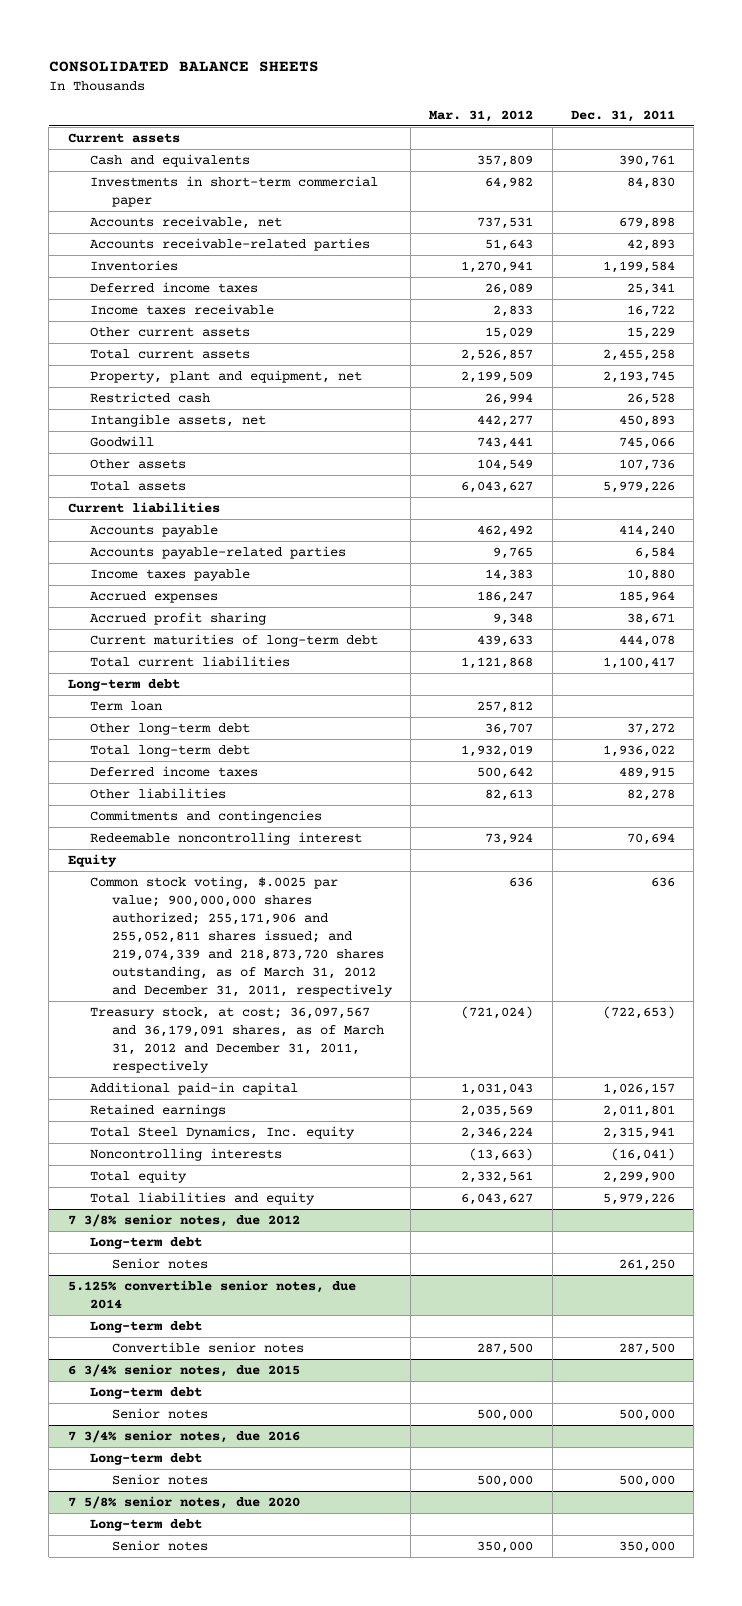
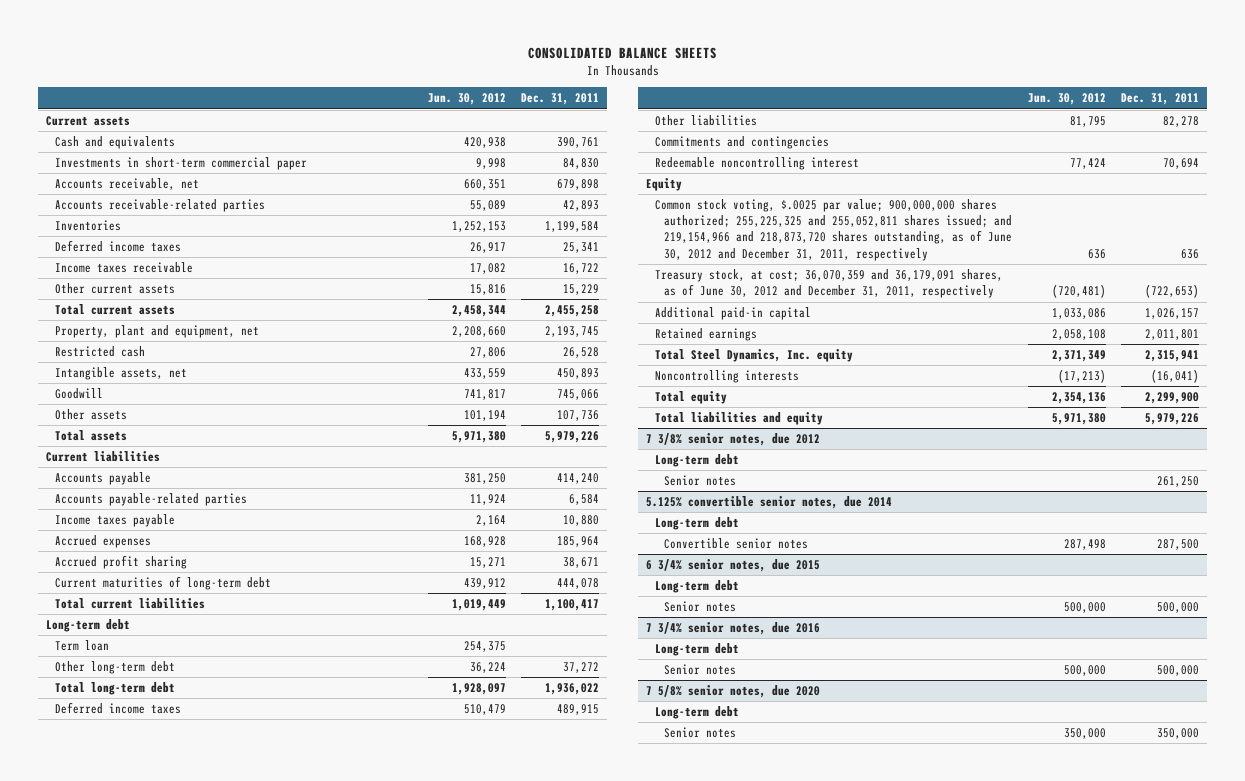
[429,109,534,122] Mar. 31, 2012 -> none
none -> [427,93,506,106] Jun. 30, 2012
[89,875,393,998] Common stock voting, $.0025 par value; 900,000,000 shares authorized; 255,171,906 and 255,052,811 shares issued; and 219,074,339 and 218,873,720 shares outstanding, as of March 31, 2012 and December 31, 2011, respectively -> [655,199,1013,261] Common stock voting, $.0025 par value; 900,000,000 shares authorized; 255,225,325 and 255,052,811 shares issued; and 219,154,966 and 218,873,720 shares outstanding, as of June 30, 2012 and December 31, 2011, respectively
[89,1006,384,1074] Treasury stock, at cost; 36,097,567 and 36,179,091 shares, as of March 31, 2012 and December 31, 2011, respectively -> [655,269,1004,299] Treasury stock, at cost; 36,070,359 and 36,179,091 shares, as of June 30, 2012 and December 31, 2011, respectively

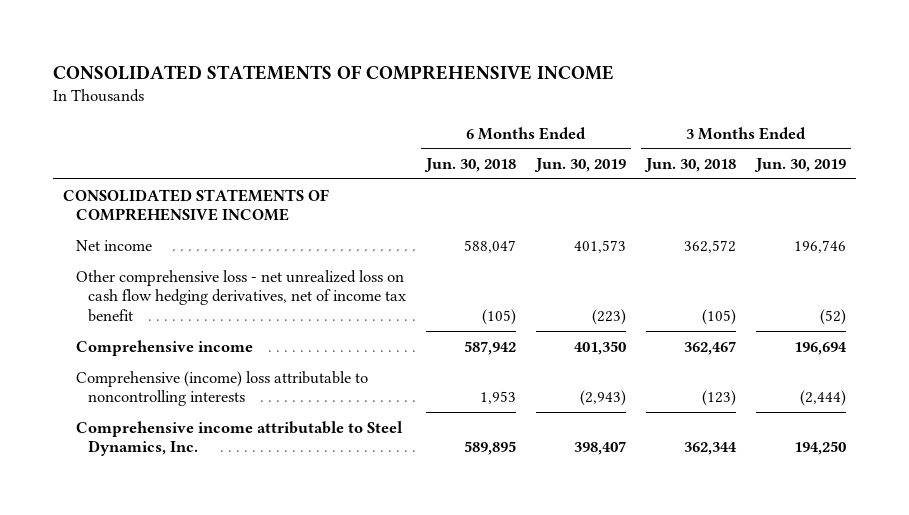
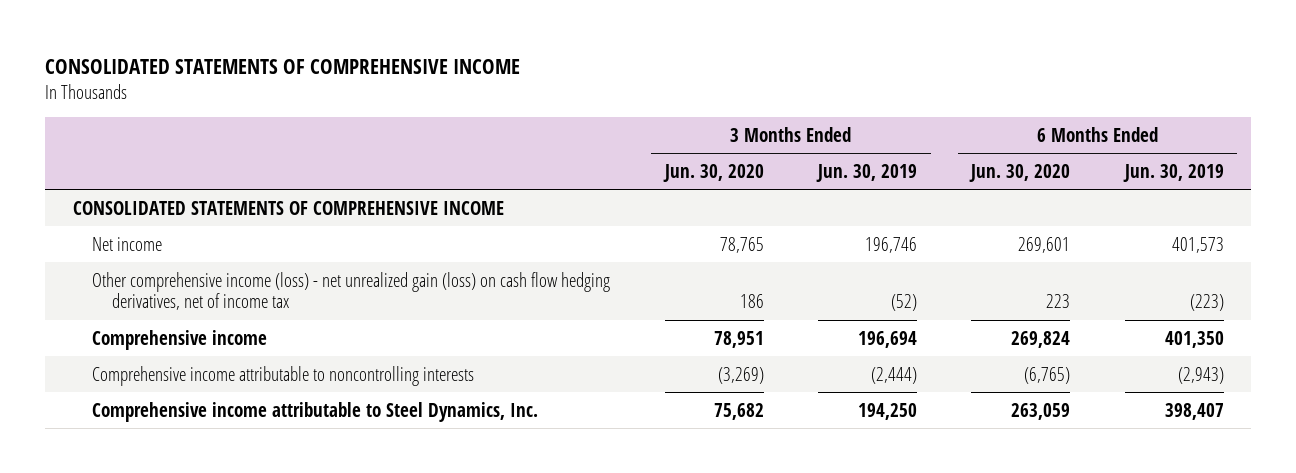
[423,158,516,173] Jun. 30, 2018 -> none
[643,158,736,173] Jun. 30, 2018 -> none
none -> [662,163,764,182] Jun. 30, 2020
none -> [969,163,1071,182] Jun. 30, 2020
[75,269,407,322] Other comprehensive loss - net unrealized loss on cash flow hedging derivatives, net of income tax benefit -> [92,271,611,311] Other comprehensive income (loss) - net unrealized gain (loss) on cash flow hedging derivatives, net of income tax
[75,370,368,407] Comprehensive (income) loss attributable to noncontrolling interests -> [92,365,475,386] Comprehensive income attributable to noncontrolling interests

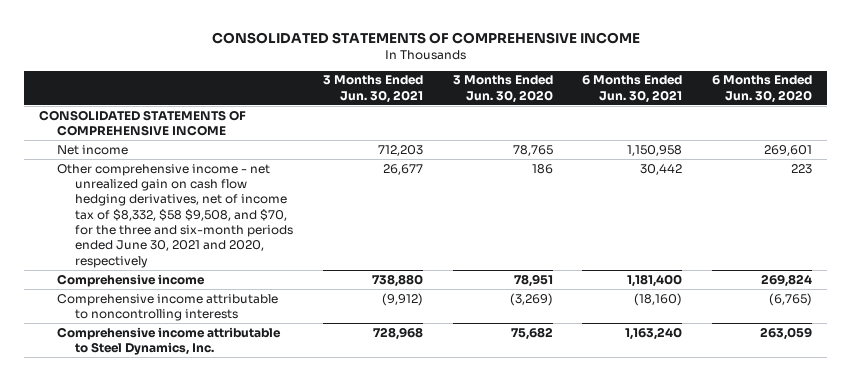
[816,163,918,182] Jun. 30, 2019 -> none
[1122,163,1224,182] Jun. 30, 2019 -> none
none -> [322,75,423,103] 3 Months Ended Jun. 30, 2021
none -> [582,75,683,103] 6 Months Ended Jun. 30, 2021
[92,271,611,311] Other comprehensive income (loss) - net unrealized gain (loss) on cash flow hedging derivatives, net of income tax -> [57,163,294,268] Other comprehensive income - net unrealized gain on cash flow hedging derivatives, net of income tax of $8,332, $58 $9,508, and $70, for the three and six-month periods ended June 30, 2021 and 2020, respectively

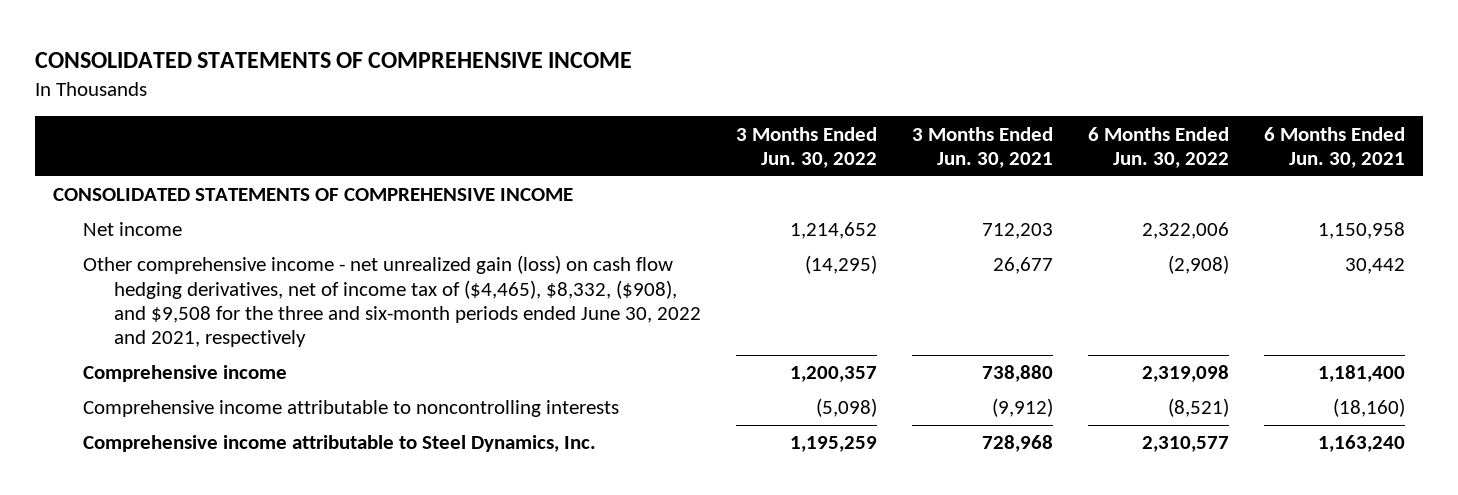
[452,75,553,103] 3 Months Ended Jun. 30, 2020 -> none
[711,75,812,103] 6 Months Ended Jun. 30, 2020 -> none
none -> [735,126,877,168] 3 Months Ended Jun. 30, 2022
none -> [1088,126,1230,168] 6 Months Ended Jun. 30, 2022
[57,163,294,268] Other comprehensive income - net unrealized gain on cash flow hedging derivatives, net of income tax of $8,332, $58 $9,508, and $70, for the three and six-month periods ended June 30, 2021 and 2020, respectively -> [83,255,701,348] Other comprehensive income - net unrealized gain (loss) on cash flow hedging derivatives, net of income tax of ($4,465), $8,332, ($908), and $9,508 for the three and six-month periods ended June 30, 2022 and 2021, respectively

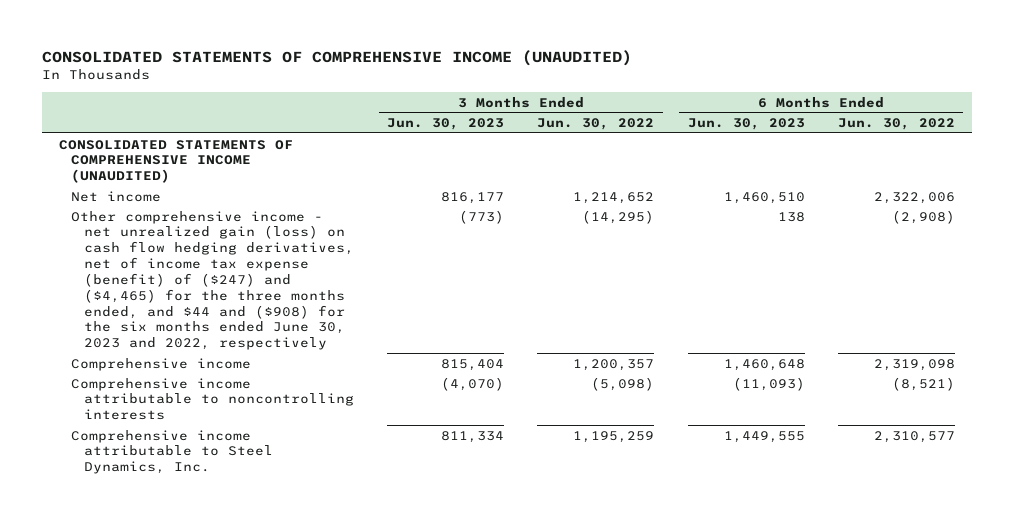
[35,51,633,68] CONSOLIDATED STATEMENTS OF COMPREHENSIVE INCOME -> [42,50,633,67] CONSOLIDATED STATEMENTS OF COMPREHENSIVE INCOME (UNAUDITED)
[911,126,1053,168] 3 Months Ended Jun. 30, 2021 -> none
[1264,126,1406,168] 6 Months Ended Jun. 30, 2021 -> none
none -> [386,117,504,130] Jun. 30, 2023
none -> [687,117,805,130] Jun. 30, 2023
[52,188,573,202] CONSOLIDATED STATEMENTS OF COMPREHENSIVE INCOME -> [58,139,293,184] CONSOLIDATED STATEMENTS OF COMPREHENSIVE INCOME (UNAUDITED)
[83,255,701,348] Other comprehensive income - net unrealized gain (loss) on cash flow hedging derivatives, net of income tax of ($4,465), $8,332, ($908), and $9,508 for the three and six-month periods ended June 30, 2022 and 2021, respectively -> [71,210,354,351] Other comprehensive income - net unrealized gain (loss) on cash flow hedging derivatives, net of income tax expense (benefit) of ($247) and ($4,465) for the three months ended, and $44 and ($908) for the six months ended June 30, 2023 and 2022, respectively

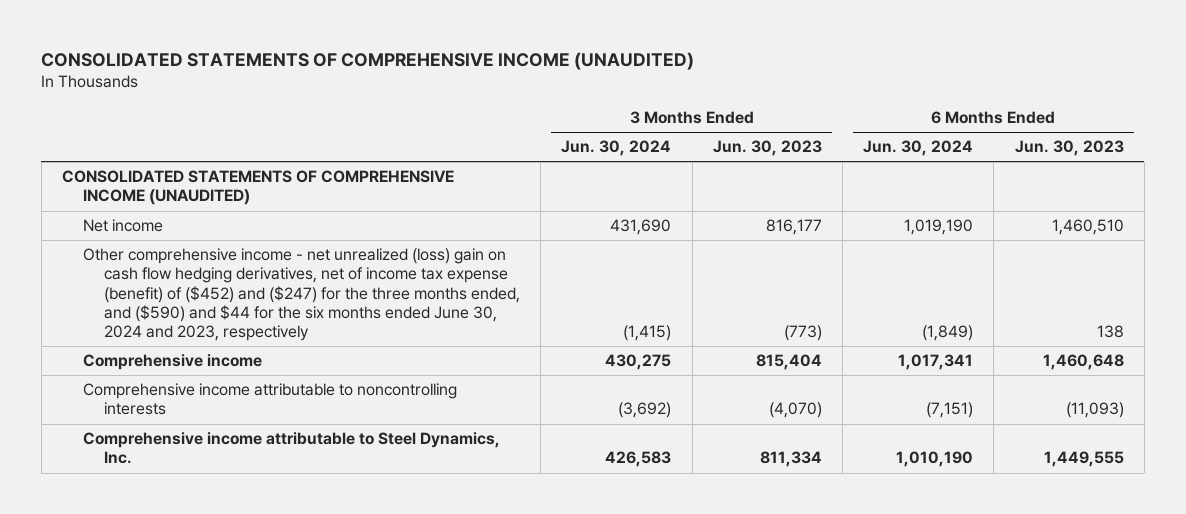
[537,117,655,130] Jun. 30, 2022 -> none
[837,117,955,130] Jun. 30, 2022 -> none
none -> [561,140,672,157] Jun. 30, 2024
none -> [863,140,974,157] Jun. 30, 2024
[71,210,354,351] Other comprehensive income - net unrealized gain (loss) on cash flow hedging derivatives, net of income tax expense (benefit) of ($247) and ($4,465) for the three months ended, and $44 and ($908) for the six months ended June 30, 2023 and 2022, respectively -> [83,248,521,342] Other comprehensive income - net unrealized (loss) gain on cash flow hedging derivatives, net of income tax expense (benefit) of ($452) and ($247) for the three months ended, and ($590) and $44 for the six months ended June 30, 2024 and 2023, respectively

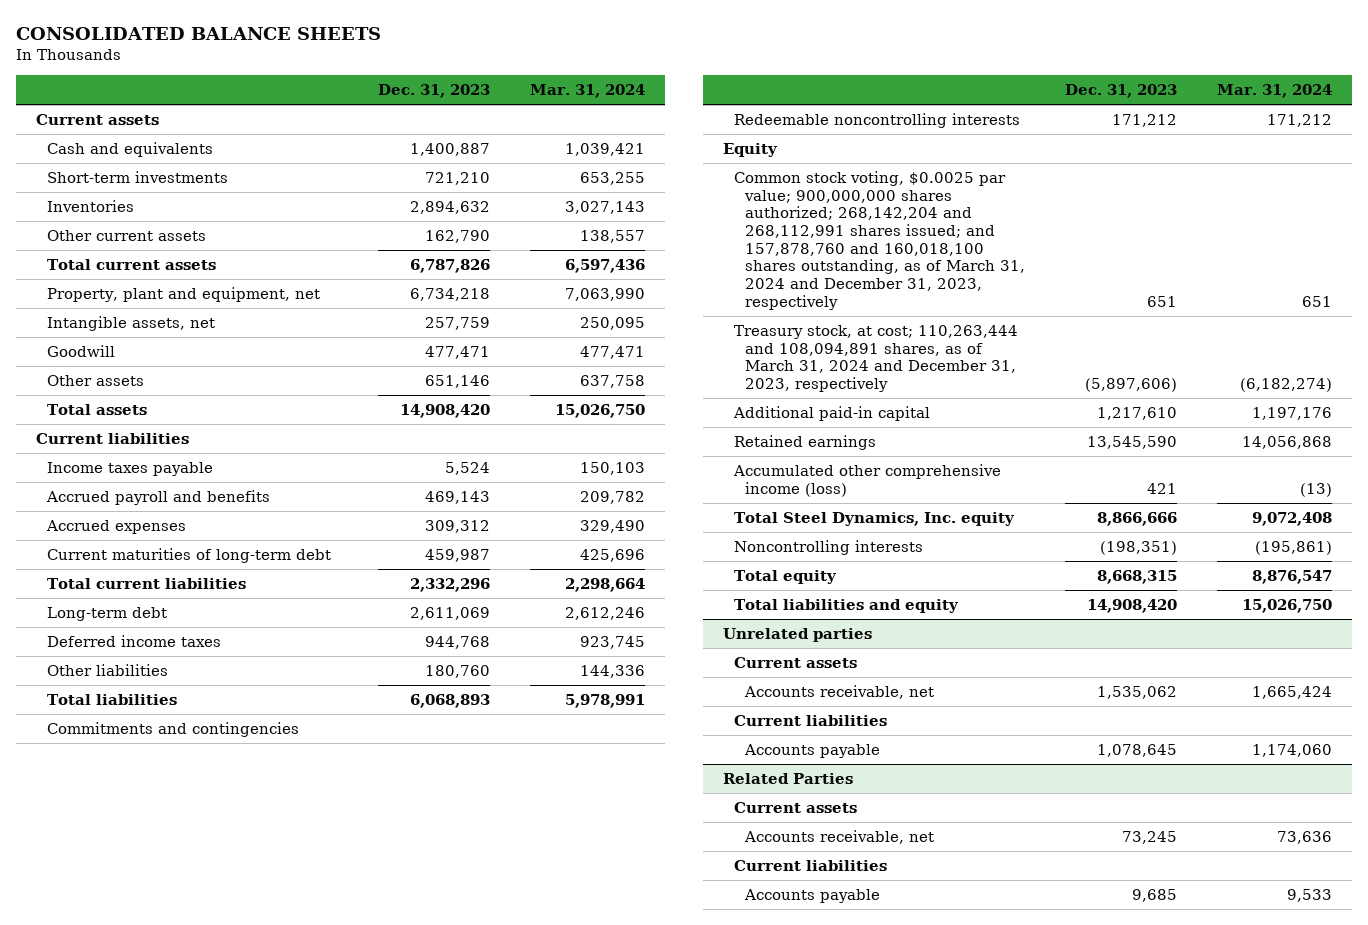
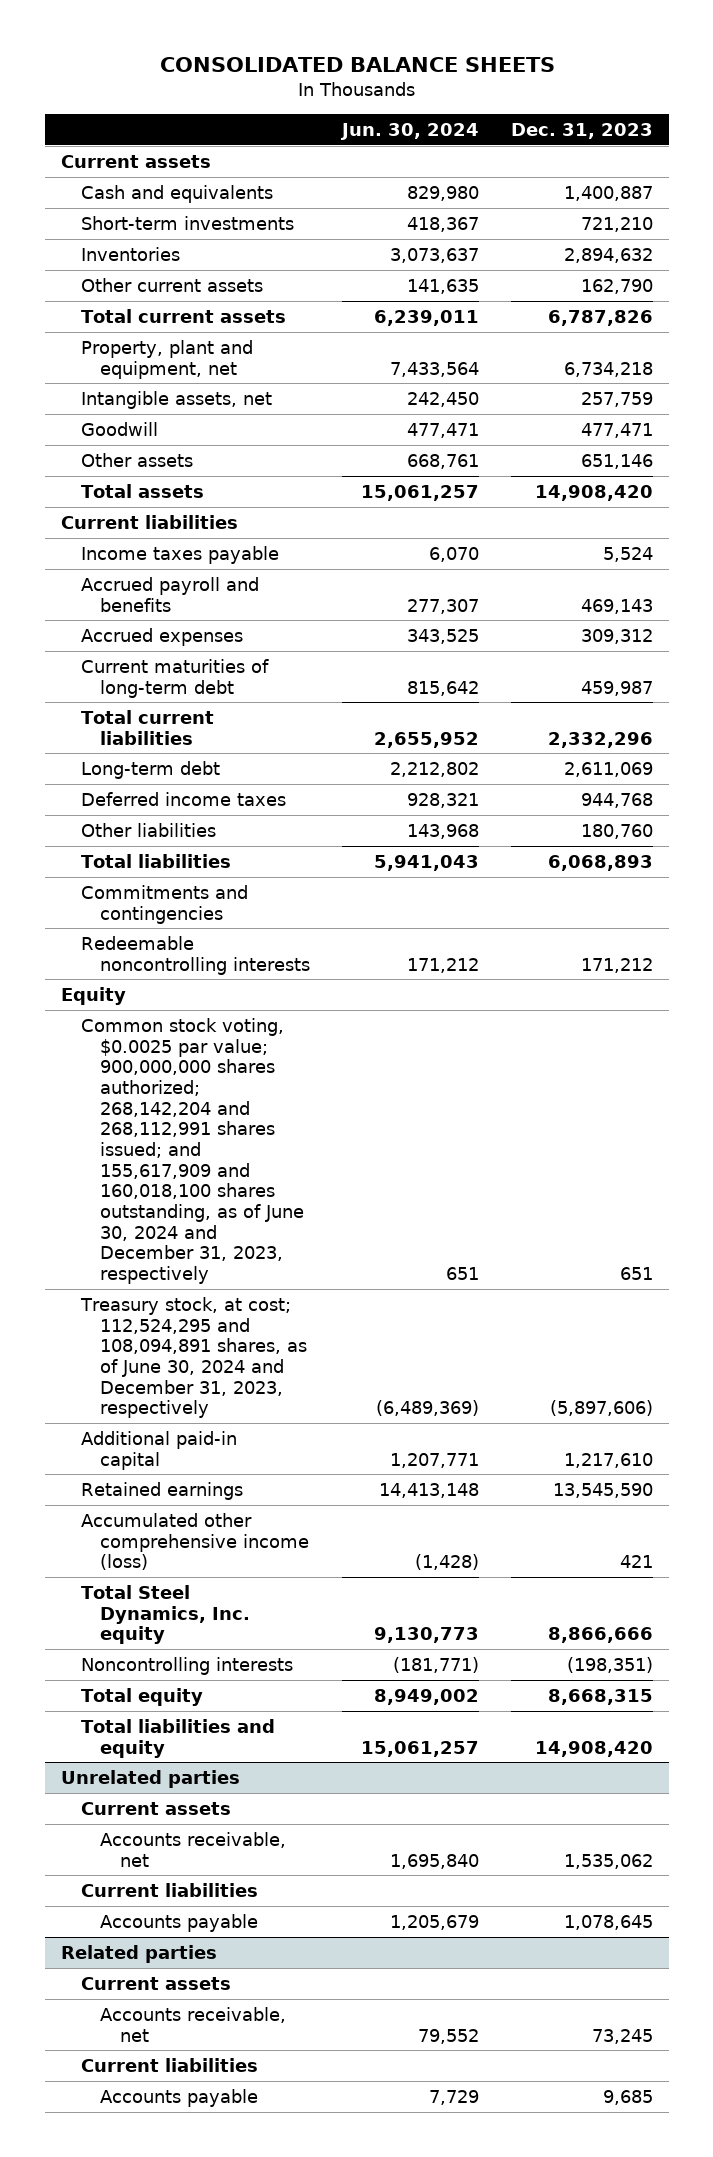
[530,84,646,99] Mar. 31, 2024 -> none
none -> [340,123,480,141] Jun. 30, 2024
[734,171,1026,310] Common stock voting, $0.0025 par value; 900,000,000 shares authorized; 268,142,204 and 268,112,991 shares issued; and 157,878,760 and 160,018,100 shares outstanding, as of March 31, 2024 and December 31, 2023, respectively -> [80,1017,305,1285] Common stock voting, $0.0025 par value; 900,000,000 shares authorized; 268,142,204 and 268,112,991 shares issued; and 155,617,909 and 160,018,100 shares outstanding, as of June 30, 2024 and December 31, 2023, respectively
[734,325,1019,393] Treasury stock, at cost; 110,263,444 and 108,094,891 shares, as of March 31, 2024 and December 31, 2023, respectively -> [79,1296,308,1419] Treasury stock, at cost; 112,524,295 and 108,094,891 shares, as of June 30, 2024 and December 31, 2023, respectively
[722,773,853,785] Related Parties -> [60,1944,217,1963] Related parties

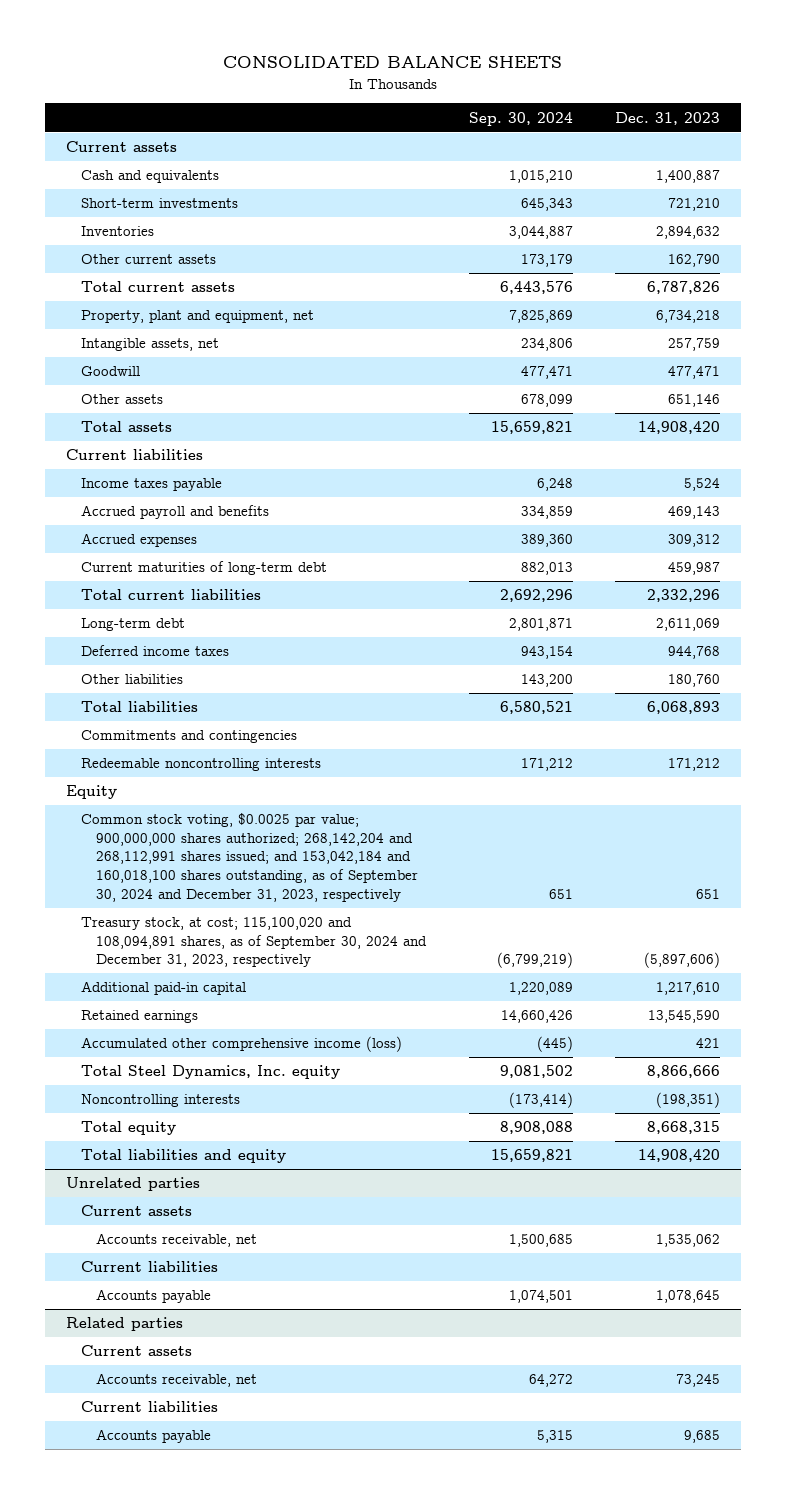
[340,123,480,141] Jun. 30, 2024 -> none
none -> [468,111,573,126] Sep. 30, 2024
[80,1017,305,1285] Common stock voting, $0.0025 par value; 900,000,000 shares authorized; 268,142,204 and 268,112,991 shares issued; and 155,617,909 and 160,018,100 shares outstanding, as of June 30, 2024 and December 31, 2023, respectively -> [81,813,419,902] Common stock voting, $0.0025 par value; 900,000,000 shares authorized; 268,142,204 and 268,112,991 shares issued; and 153,042,184 and 160,018,100 shares outstanding, as of September 30, 2024 and December 31, 2023, respectively
[79,1296,308,1419] Treasury stock, at cost; 112,524,295 and 108,094,891 shares, as of June 30, 2024 and December 31, 2023, respectively -> [81,917,428,968] Treasury stock, at cost; 115,100,020 and 108,094,891 shares, as of September 30, 2024 and December 31, 2023, respectively

